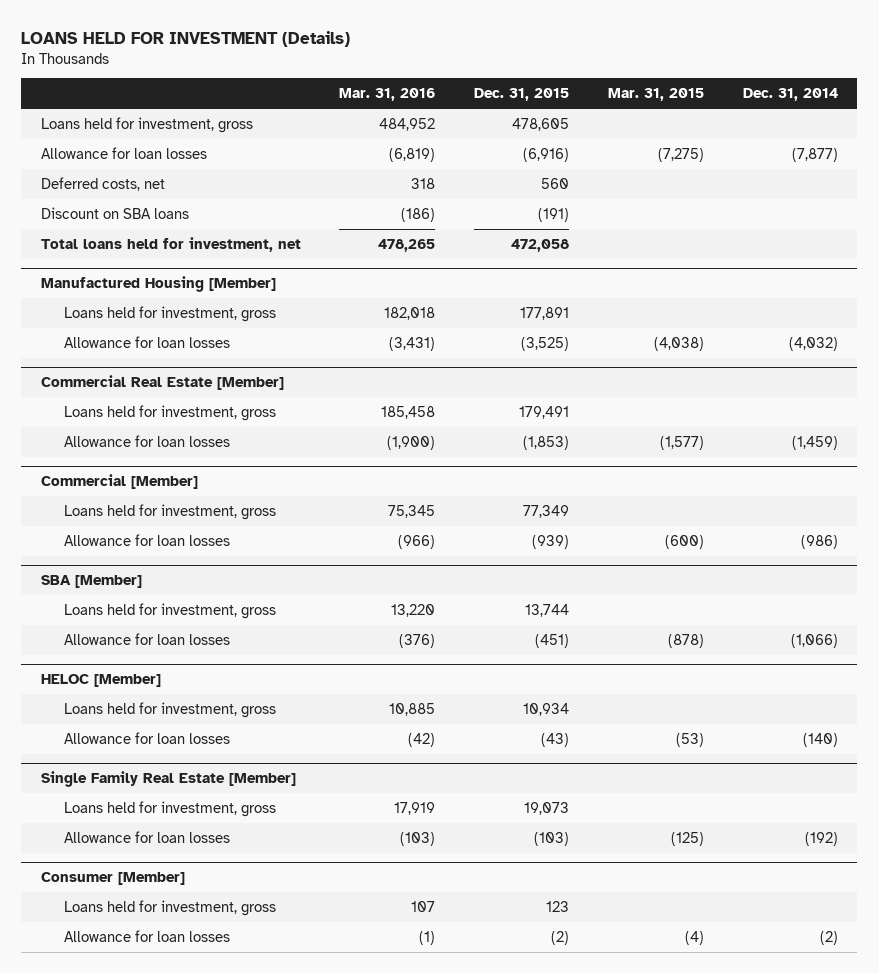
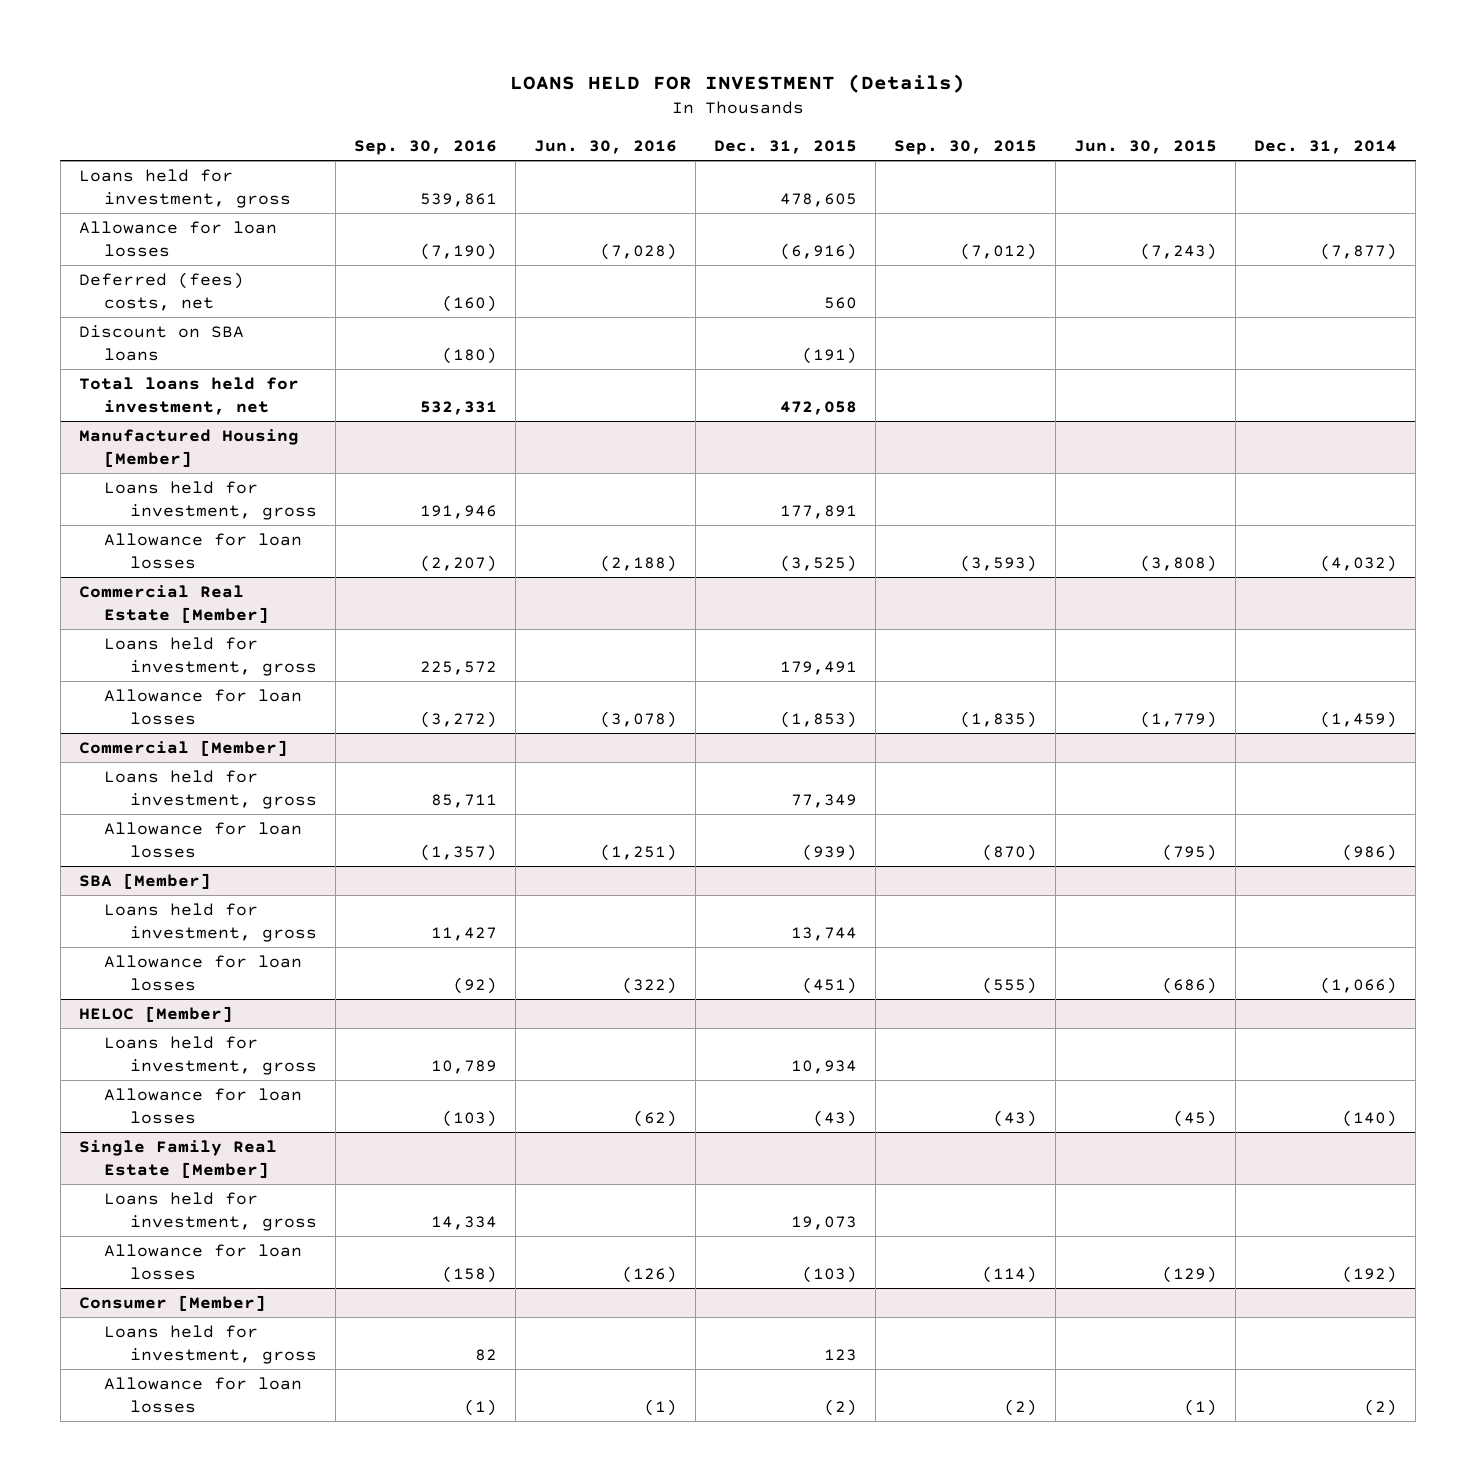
[339,88,436,102] Mar. 31, 2016 -> none
[608,88,705,102] Mar. 31, 2015 -> none
none -> [353,140,497,156] Sep. 30, 2016
none -> [533,140,677,155] Jun. 30, 2016
none -> [893,140,1037,156] Sep. 30, 2015
none -> [1073,140,1217,155] Jun. 30, 2015
[40,176,165,191] Deferred costs, net -> [78,271,244,311] Deferred (fees) costs, net

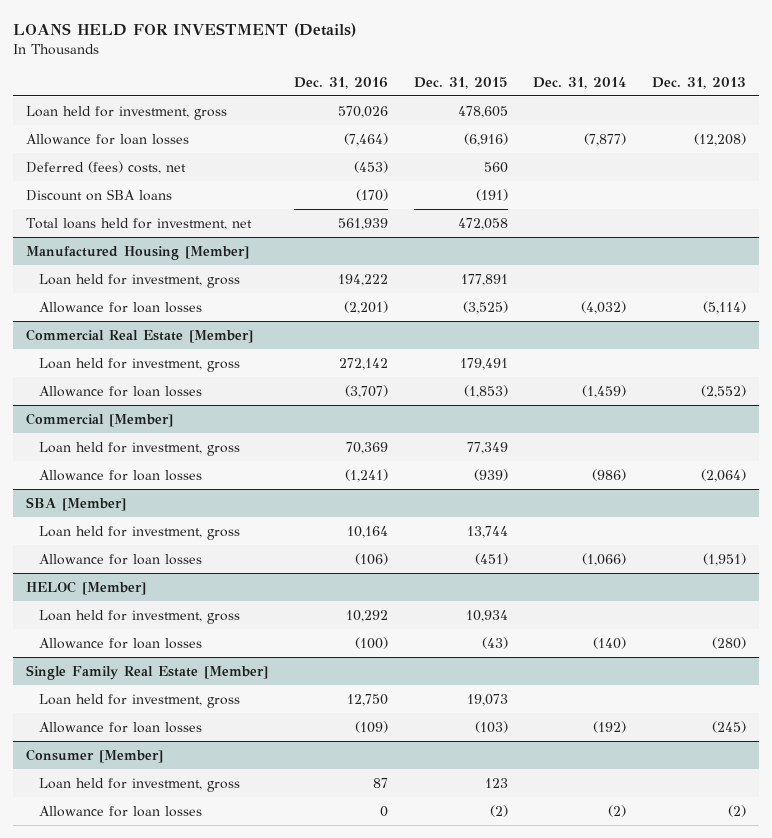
[353,140,497,156] Sep. 30, 2016 -> none
[533,140,677,155] Jun. 30, 2016 -> none
[893,140,1037,156] Sep. 30, 2015 -> none
[1073,140,1217,155] Jun. 30, 2015 -> none
none -> [293,76,388,89] Dec. 31, 2016
none -> [652,76,747,89] Dec. 31, 2013
[78,168,292,208] Loans held for investment, gross -> [25,105,227,120] Loan held for investment, gross
[104,480,317,520] Loans held for investment, gross -> [39,273,241,288] Loan held for investment, gross
[104,636,317,676] Loans held for investment, gross -> [39,357,241,372] Loan held for investment, gross
[104,769,317,809] Loans held for investment, gross -> [39,441,241,456] Loan held for investment, gross
[104,902,317,942] Loans held for investment, gross -> [39,525,241,540] Loan held for investment, gross
[104,1035,317,1075] Loans held for investment, gross -> [39,609,241,624] Loan held for investment, gross
[104,1191,317,1231] Loans held for investment, gross -> [39,693,241,708] Loan held for investment, gross
[104,1324,317,1364] Loans held for investment, gross -> [39,777,241,792] Loan held for investment, gross

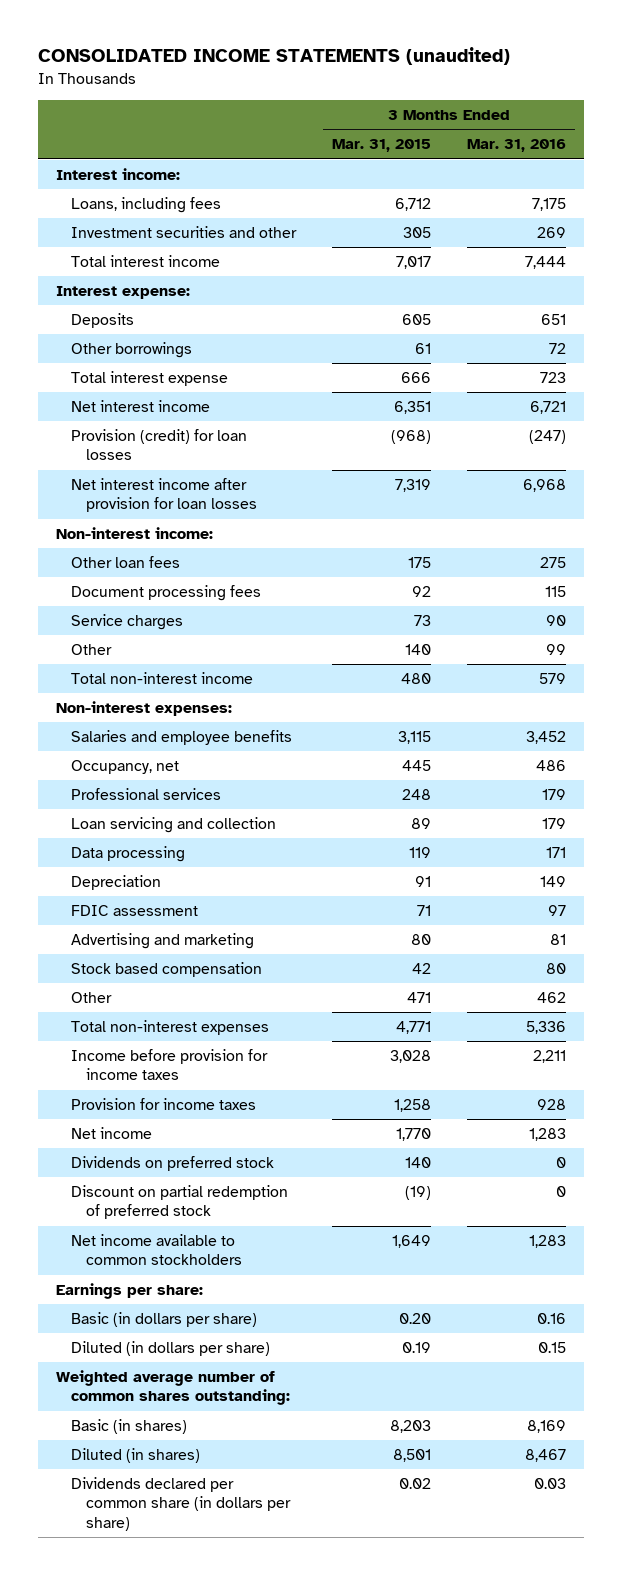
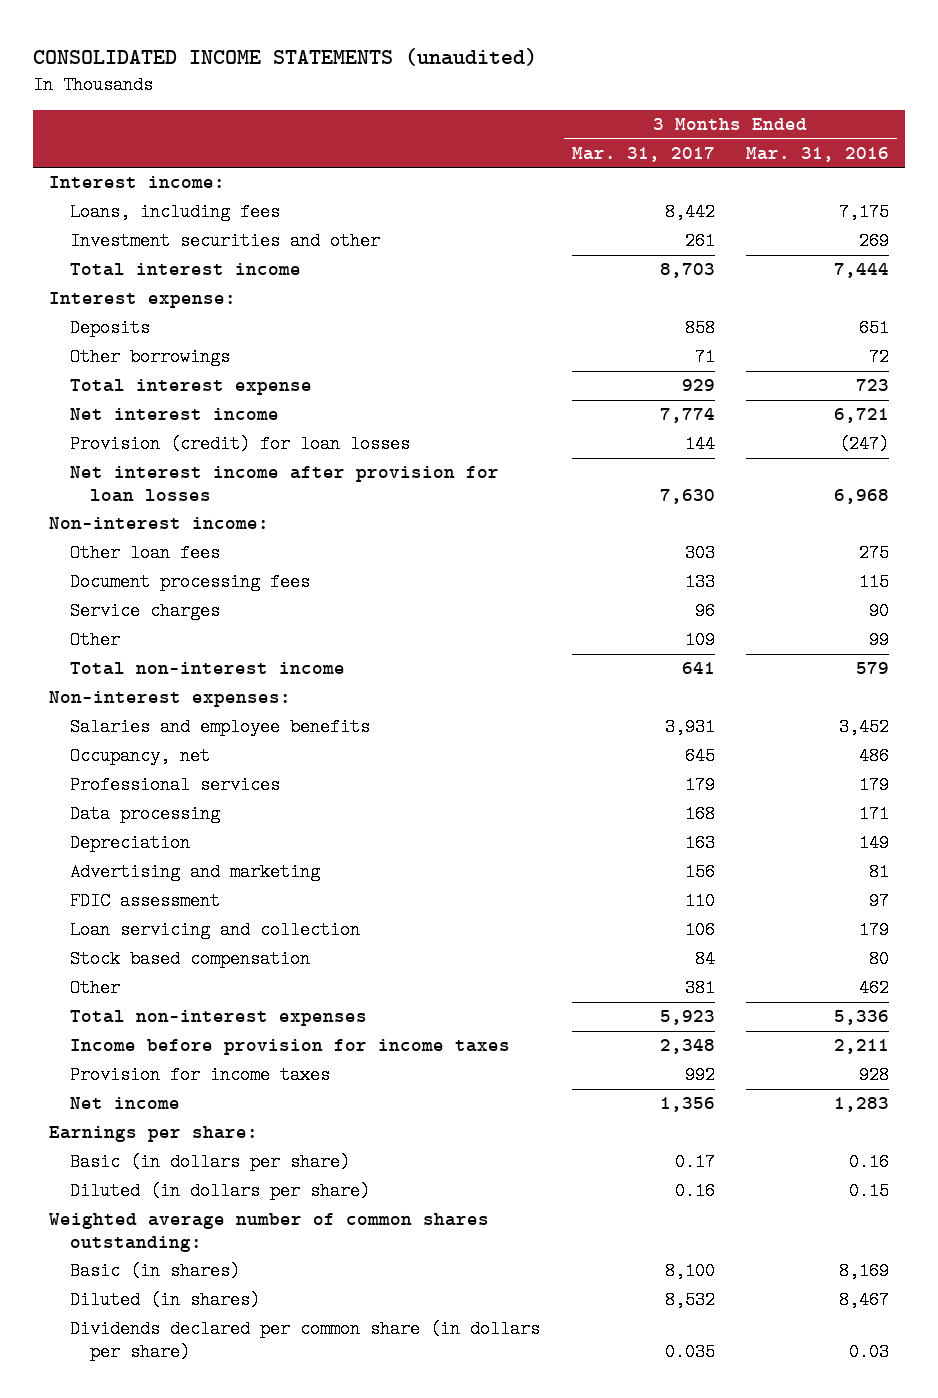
[332,139,432,153] Mar. 31, 2015 -> none
none -> [571,146,715,162] Mar. 31, 2017
[71,905,199,917] FDIC assessment -> [69,892,220,911] FDIC assessment
[71,817,277,834] Loan servicing and collection -> [69,921,360,940] Loan servicing and collection
[71,1156,275,1172] Dividends on preferred stock -> none
[71,1185,289,1220] Discount on partial redemption of preferred stock -> none
[71,1234,243,1266] Net income available to common stockholders -> none

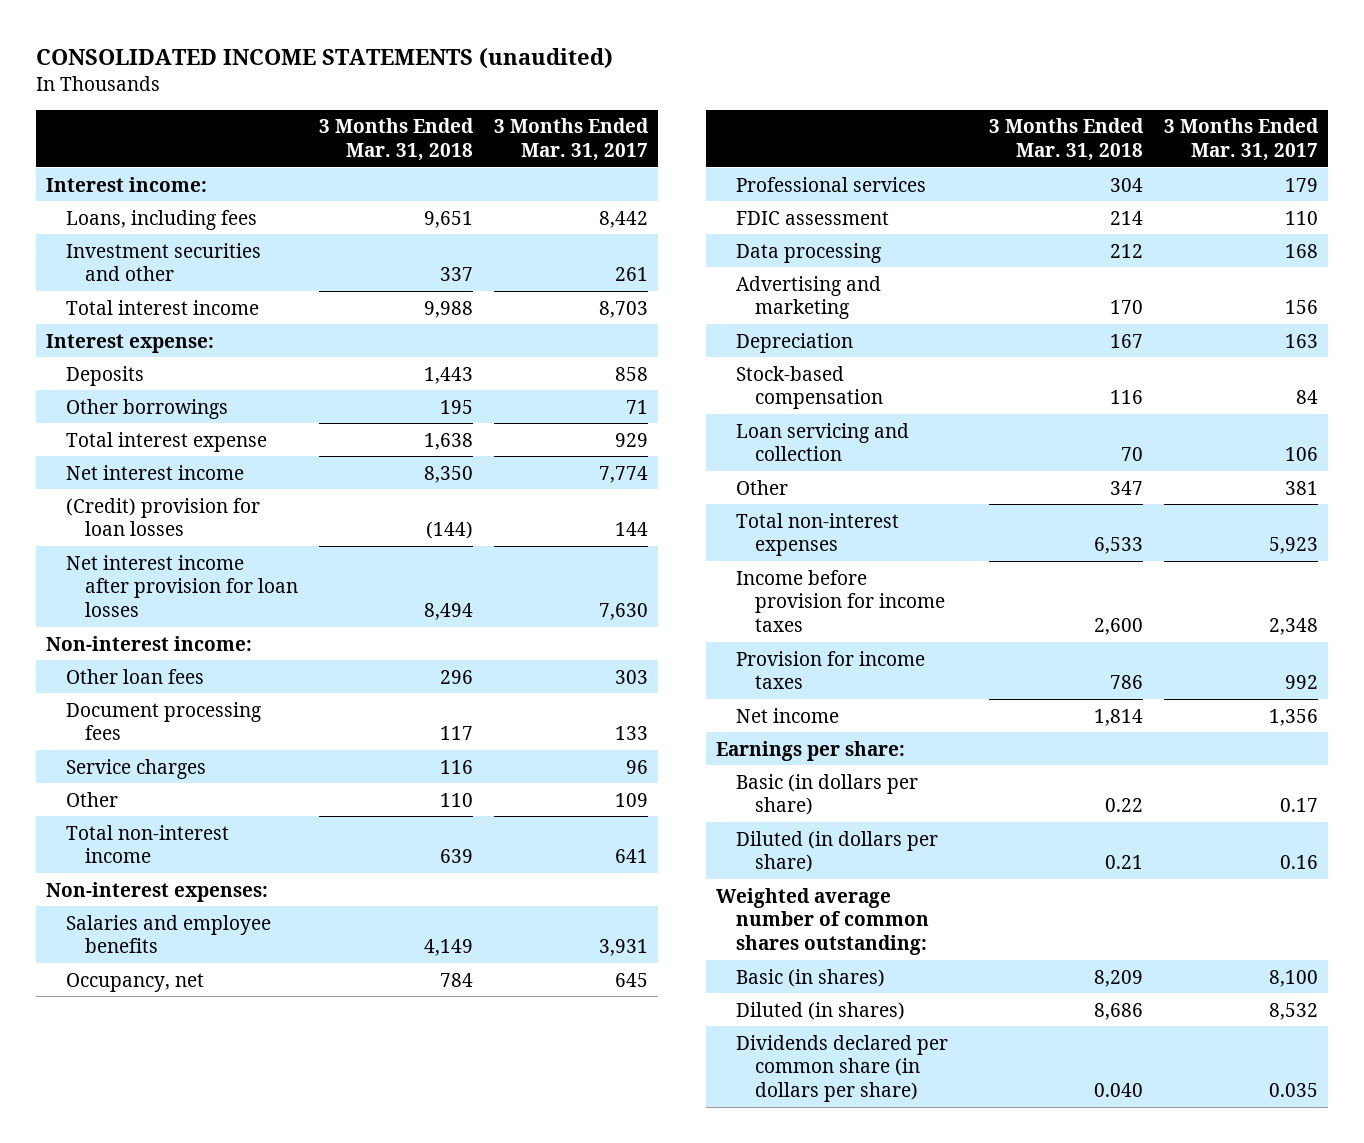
[746,146,890,162] Mar. 31, 2016 -> none
none -> [318,118,474,162] 3 Months Ended Mar. 31, 2018
[69,435,410,454] Provision (credit) for loan losses -> [65,497,260,537] (Credit) provision for loan losses
[69,892,220,911] FDIC assessment -> [735,210,889,225] FDIC assessment
[69,834,190,853] Depreciation -> [735,332,853,353] Depreciation
none -> [735,365,883,410] Stock-based compensation
[69,950,310,969] Stock based compensation -> none

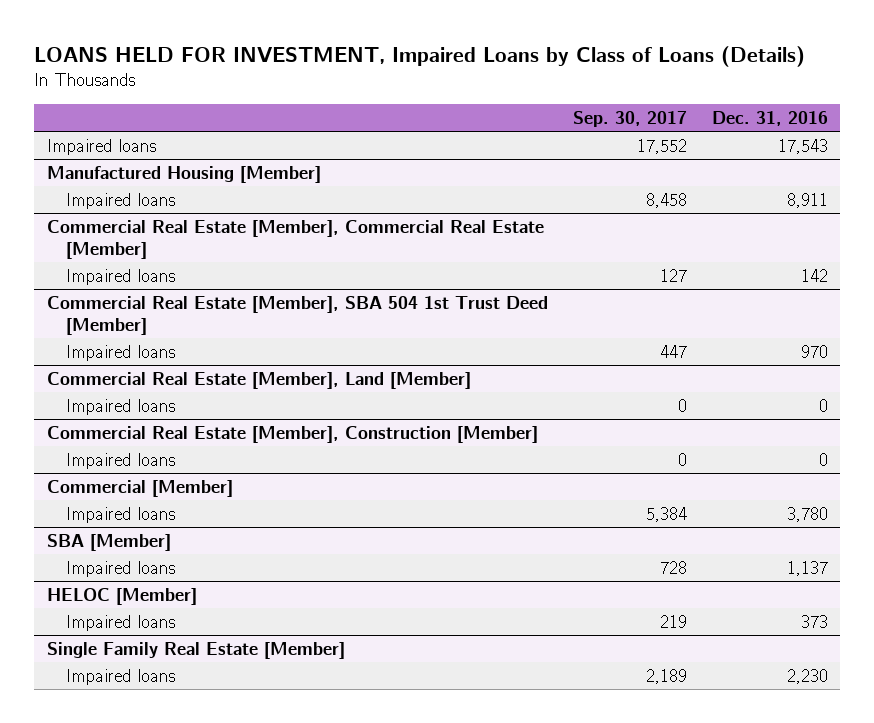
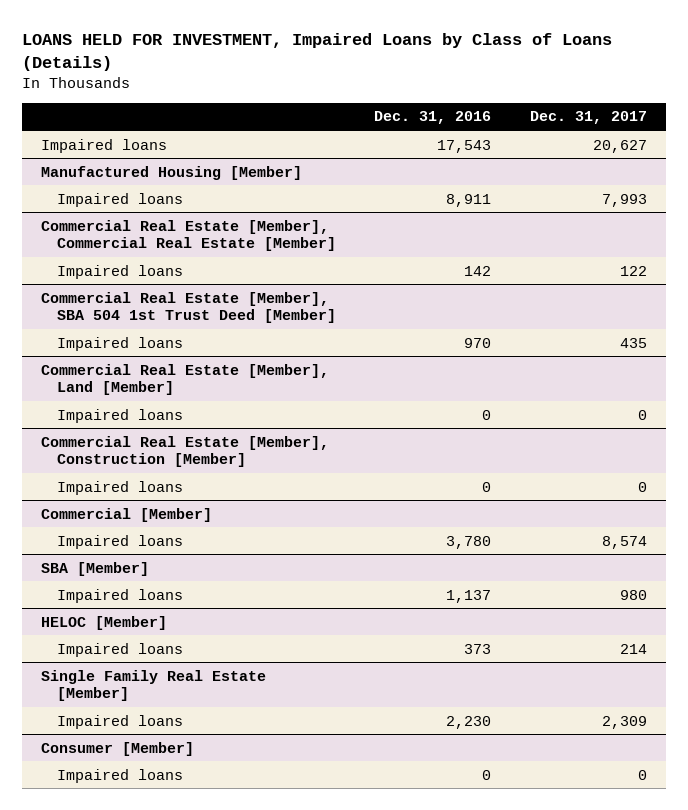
[572,110,687,127] Sep. 30, 2017 -> none
none -> [529,111,647,125] Dec. 31, 2017
none -> [41,741,195,756] Consumer [Member]
none -> [56,768,183,783] Impaired loans

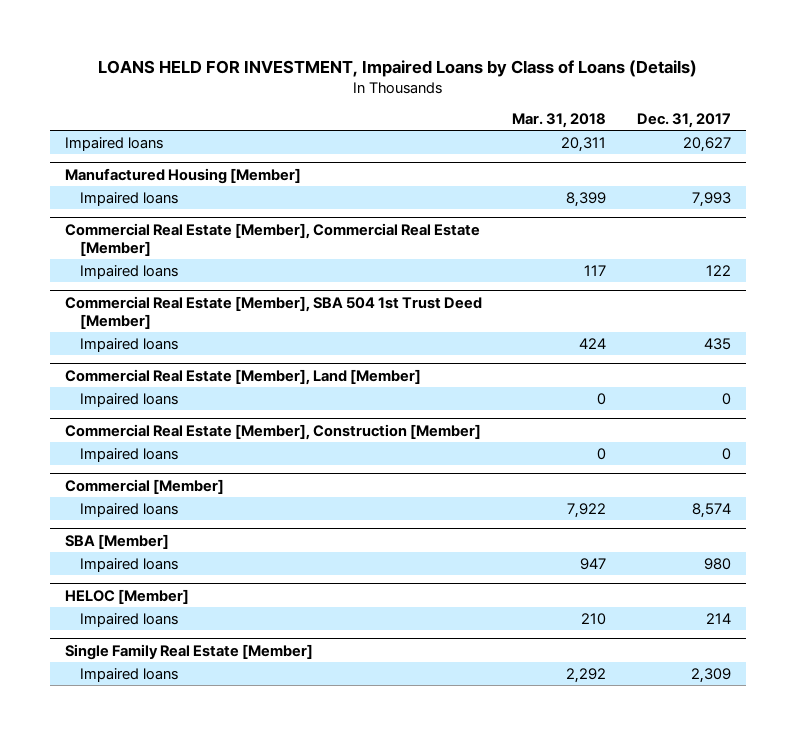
[374,111,492,125] Dec. 31, 2016 -> none
none -> [512,113,607,129] Mar. 31, 2018
[41,741,195,756] Consumer [Member] -> none
[56,768,183,783] Impaired loans -> none

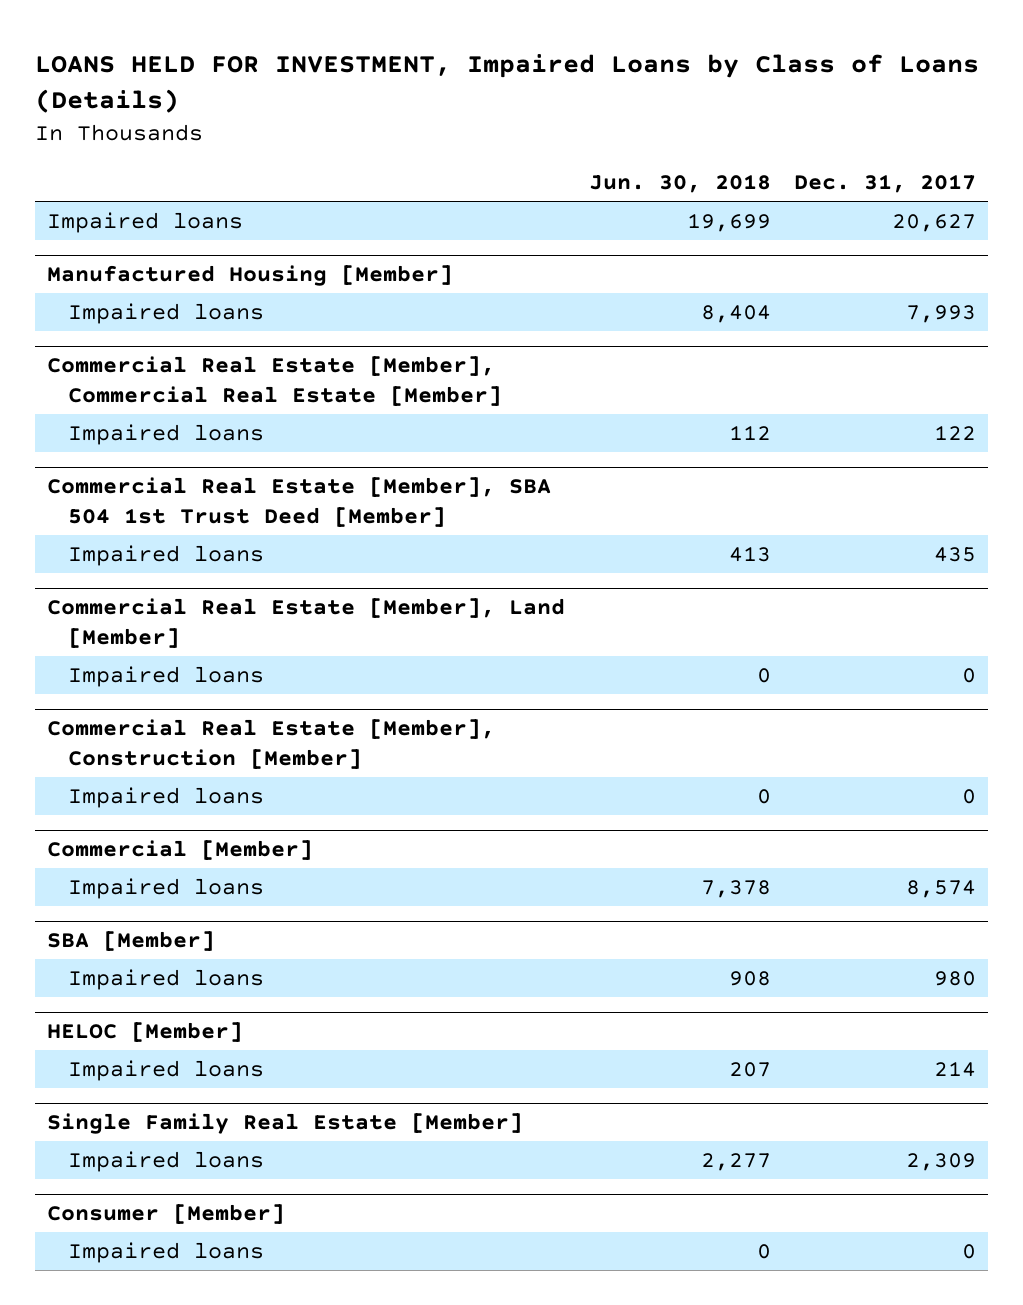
[512,113,607,129] Mar. 31, 2018 -> none
none -> [588,174,771,194] Jun. 30, 2018
none -> [46,1203,285,1224] Consumer [Member]
none -> [67,1241,264,1263] Impaired loans

